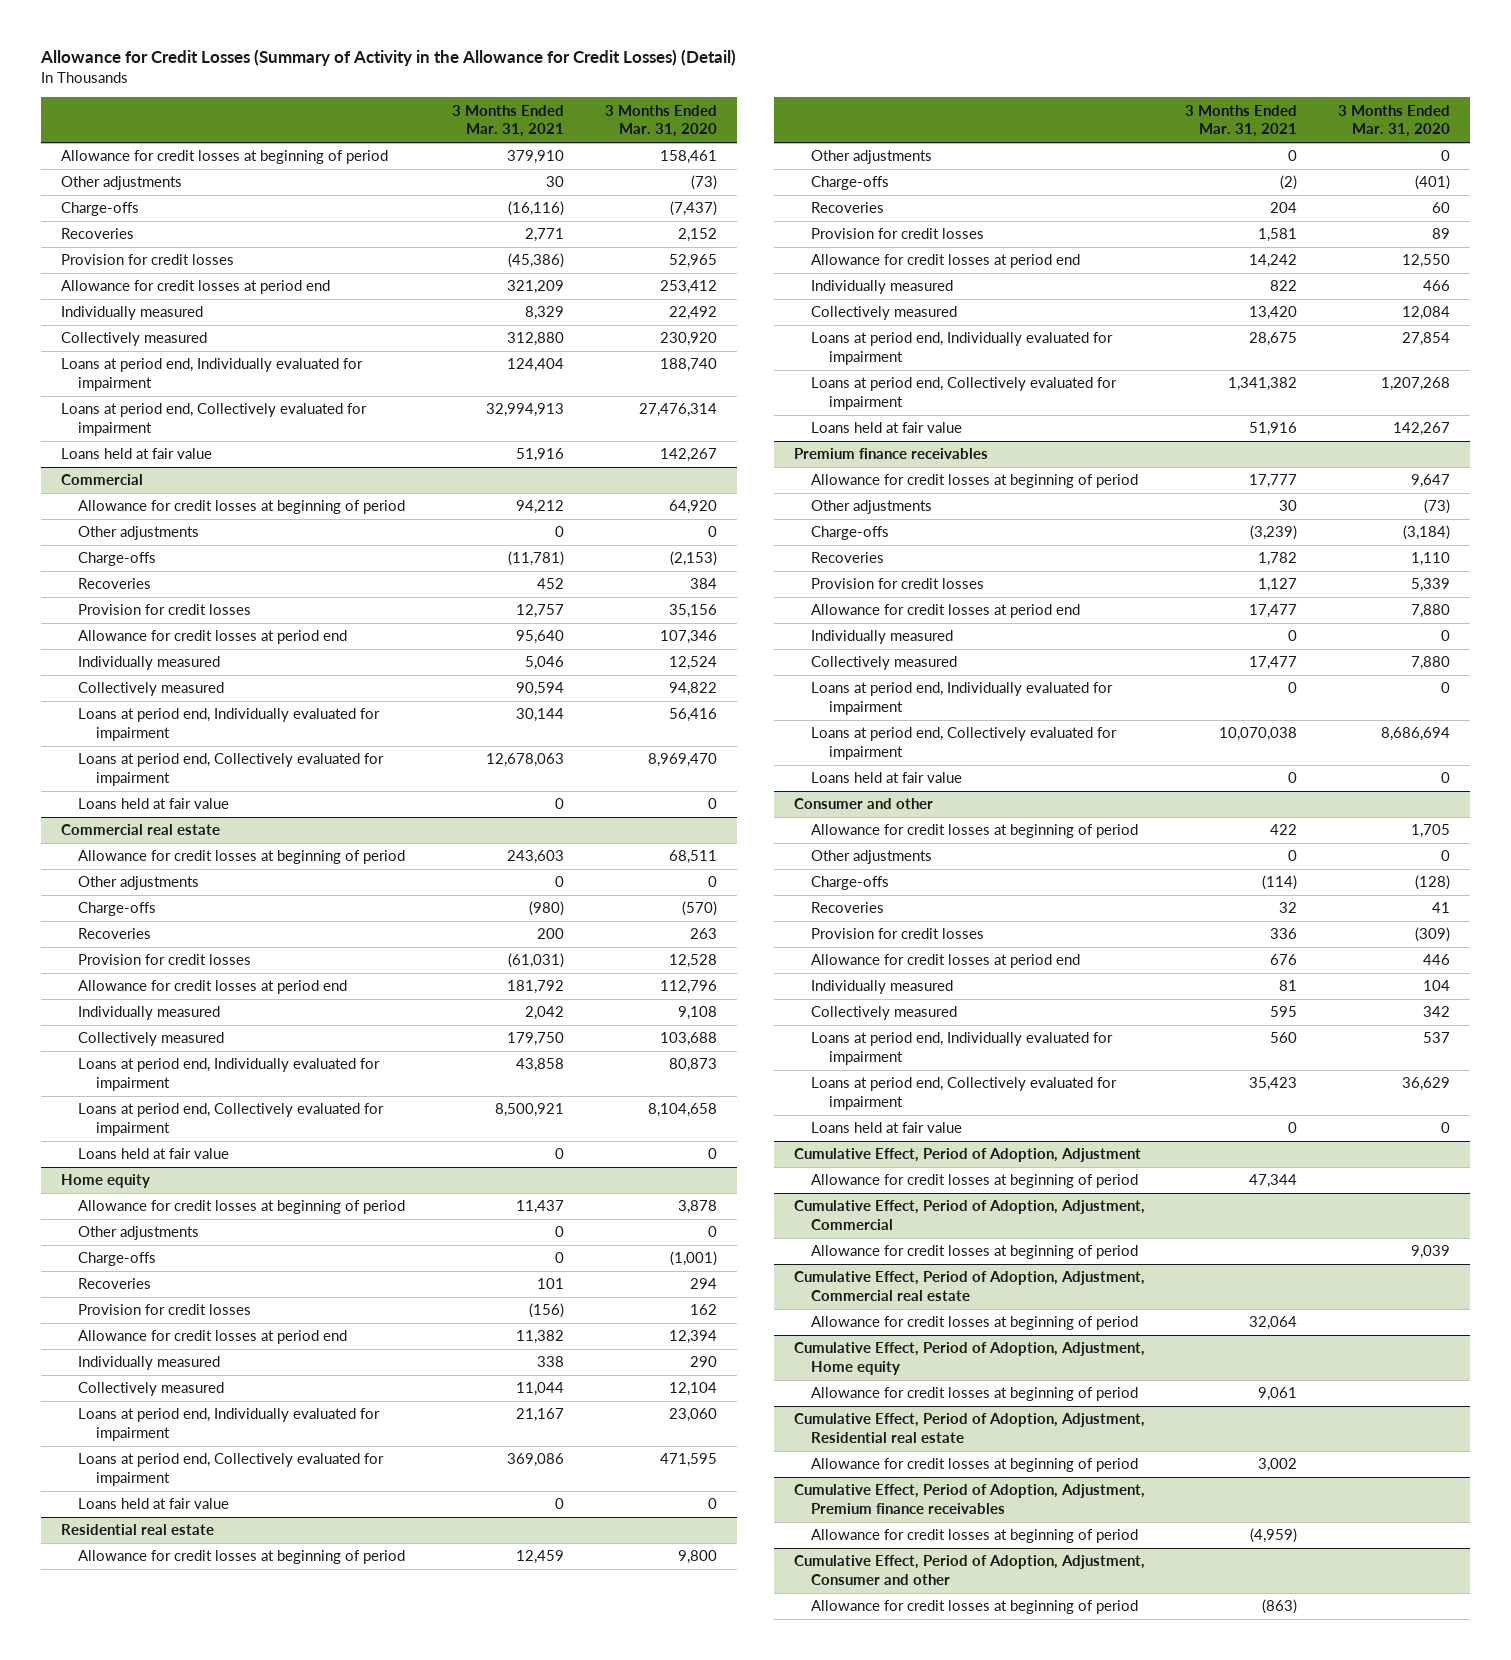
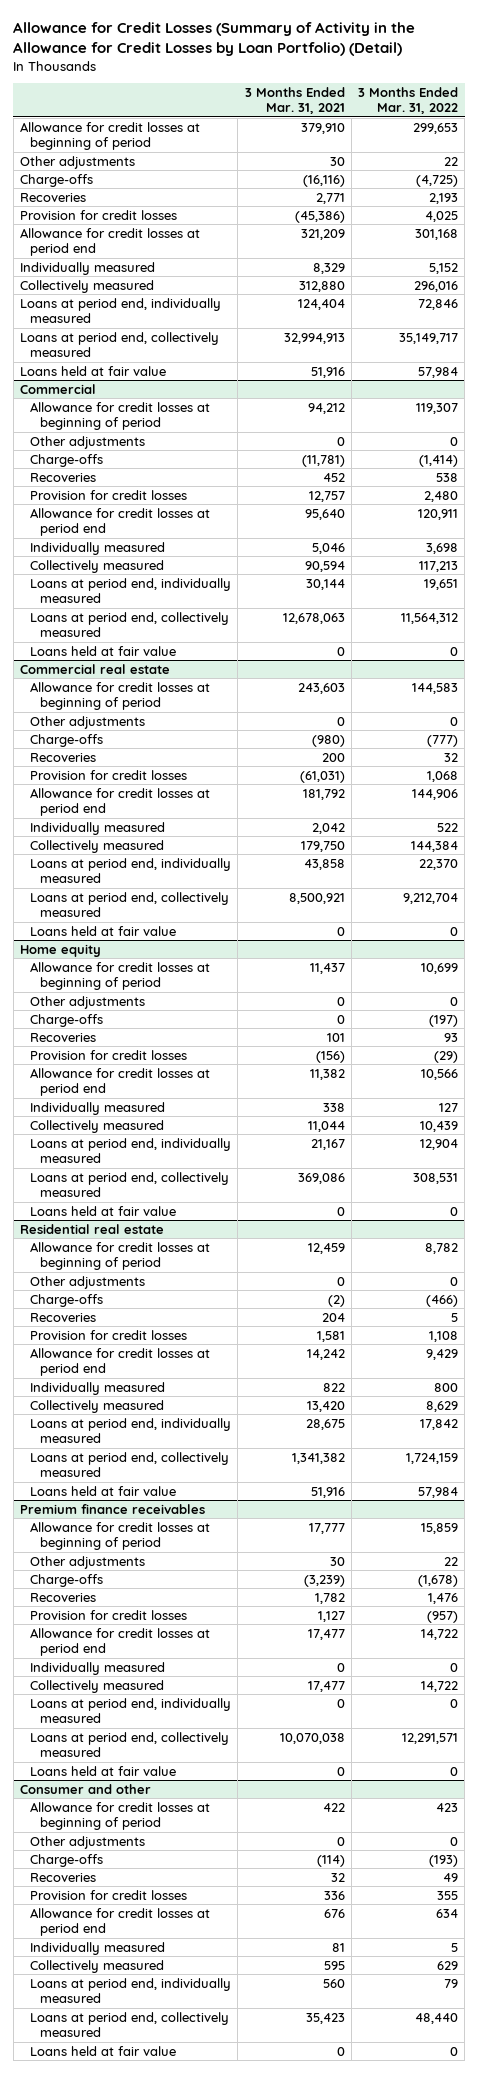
[39,49,736,67] Allowance for Credit Losses (Summary of Activity in the Allowance for Credit Losses) (Detail) -> [13,22,416,57] Allowance for Credit Losses (Summary of Activity in the Allowance for Credit Losses by Loan Portfolio) (Detail)
[604,104,717,138] 3 Months Ended Mar. 31, 2020 -> none
none -> [357,87,458,115] 3 Months Ended Mar. 31, 2022
[60,358,363,392] Loans at period end, Individually evaluated for impairment -> [20,297,222,323] Loans at period end, individually measured
[60,403,367,437] Loans at period end, Collectively evaluated for impairment -> [20,331,220,357] Loans at period end, collectively measured
[78,708,381,742] Loans at period end, Individually evaluated for impairment -> [30,577,232,603] Loans at period end, individually measured
[78,753,385,787] Loans at period end, Collectively evaluated for impairment -> [30,611,230,637] Loans at period end, collectively measured
[78,1058,381,1092] Loans at period end, Individually evaluated for impairment -> [30,857,232,883] Loans at period end, individually measured
[78,1103,385,1137] Loans at period end, Collectively evaluated for impairment -> [30,891,230,917] Loans at period end, collectively measured
[78,1408,381,1442] Loans at period end, Individually evaluated for impairment -> [30,1137,232,1163] Loans at period end, individually measured
[78,1453,385,1487] Loans at period end, Collectively evaluated for impairment -> [30,1171,230,1197] Loans at period end, collectively measured
[811,332,1114,366] Loans at period end, Individually evaluated for impairment -> [30,1417,232,1443] Loans at period end, individually measured
[811,377,1118,411] Loans at period end, Collectively evaluated for impairment -> [30,1451,230,1477] Loans at period end, collectively measured
[811,682,1114,716] Loans at period end, Individually evaluated for impairment -> [30,1697,232,1723] Loans at period end, individually measured
[811,727,1118,761] Loans at period end, Collectively evaluated for impairment -> [30,1731,230,1757] Loans at period end, collectively measured
[811,1032,1114,1066] Loans at period end, Individually evaluated for impairment -> [30,1977,232,2003] Loans at period end, individually measured
[811,1077,1118,1111] Loans at period end, Collectively evaluated for impairment -> [30,2011,230,2037] Loans at period end, collectively measured
[793,1148,1141,1163] Cumulative Effect, Period of Adoption, Adjustment -> none
[811,1174,1139,1189] Allowance for credit losses at beginning of period -> none
[793,1200,1145,1231] Cumulative Effect, Period of Adoption, Adjustment, Commercial -> none
[811,1245,1139,1260] Allowance for credit losses at beginning of period -> none
[793,1271,1145,1302] Cumulative Effect, Period of Adoption, Adjustment, Commercial real estate -> none
[811,1316,1139,1331] Allowance for credit losses at beginning of period -> none
[793,1342,1145,1376] Cumulative Effect, Period of Adoption, Adjustment, Home equity -> none
[811,1387,1139,1402] Allowance for credit losses at beginning of period -> none
[793,1413,1145,1444] Cumulative Effect, Period of Adoption, Adjustment, Residential real estate -> none
[811,1458,1139,1473] Allowance for credit losses at beginning of period -> none
[793,1484,1145,1515] Cumulative Effect, Period of Adoption, Adjustment, Premium finance receivables -> none
[811,1529,1139,1544] Allowance for credit losses at beginning of period -> none
[793,1555,1145,1586] Cumulative Effect, Period of Adoption, Adjustment, Consumer and other -> none
[811,1600,1139,1615] Allowance for credit losses at beginning of period -> none

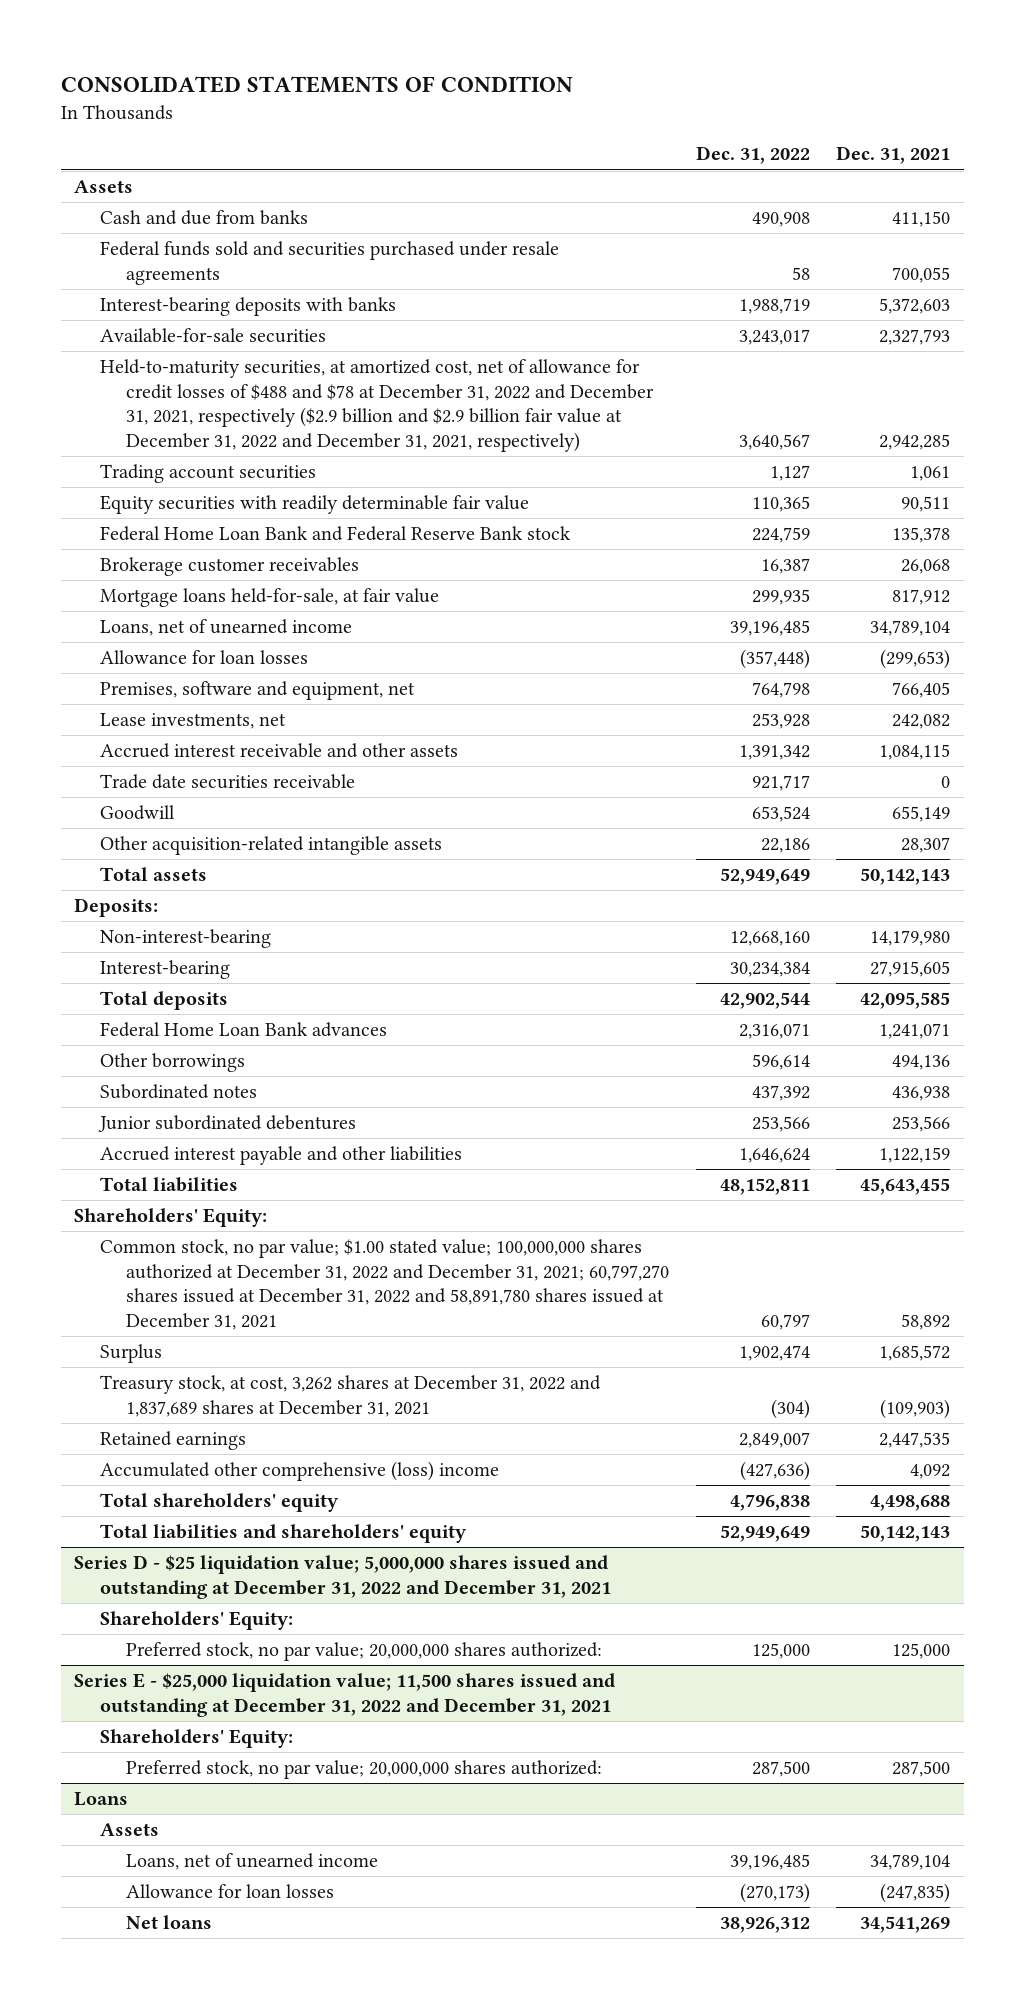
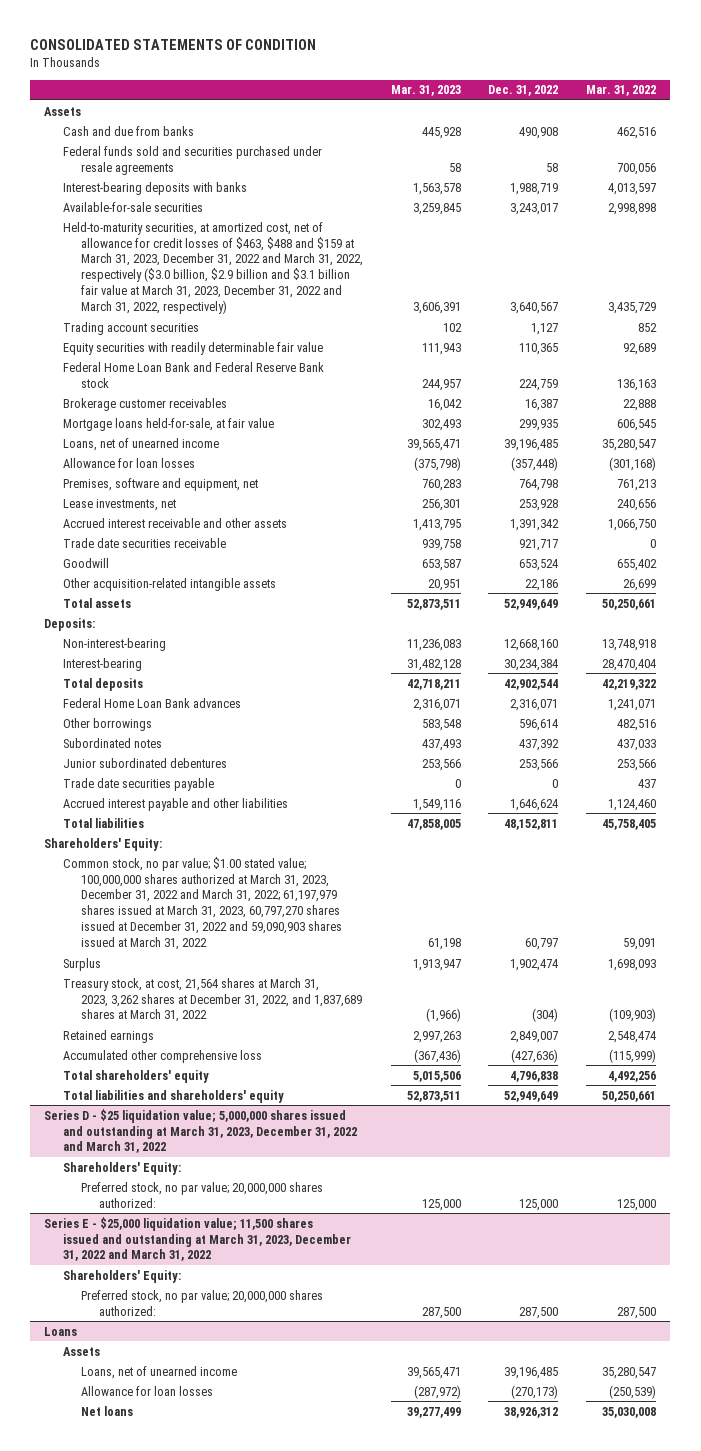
[836,146,951,165] Dec. 31, 2021 -> none
none -> [390,85,461,97] Mar. 31, 2023
none -> [586,85,657,97] Mar. 31, 2022
[100,359,655,452] Held-to-maturity securities, at amortized cost, net of allowance for credit losses of $488 and $78 at December 31, 2022 and December 31, 2021, respectively ($2.9 billion and $2.9 billion fair value at December 31, 2022 and December 31, 2021, respectively) -> [62,221,364,314] Held-to-maturity securities, at amortized cost, net of allowance for credit losses of $463, $488 and $159 at March 31, 2023, December 31, 2022 and March 31, 2022, respectively ($3.0 billion, $2.9 billion and $3.1 billion fair value at March 31, 2023, December 31, 2022 and March 31, 2022, respectively)
none -> [62,777,214,791] Trade date securities payable
[100,1239,670,1330] Common stock, no par value; $1.00 stated value; 100,000,000 shares authorized at December 31, 2022 and December 31, 2021; 60,797,270 shares issued at December 31, 2022 and 58,891,780 shares issued at December 31, 2021 -> [62,856,343,950] Common stock, no par value; $1.00 stated value; 100,000,000 shares authorized at March 31, 2023, December 31, 2022 and March 31, 2022; 61,197,979 shares issued at March 31, 2023, 60,797,270 shares issued at December 31, 2022 and 59,090,903 shares issued at March 31, 2022
[100,1375,602,1417] Treasury stock, at cost, 3,262 shares at December 31, 2022 and 1,837,689 shares at December 31, 2021 -> [62,977,363,1023] Treasury stock, at cost, 21,564 shares at March 31, 2023, 3,262 shares at December 31, 2022, and 1,837,689 shares at March 31, 2022
[100,1461,500,1482] Accumulated other comprehensive (loss) income -> [62,1049,262,1063] Accumulated other comprehensive loss
[74,1555,612,1599] Series D - $25 liquidation value; 5,000,000 shares issued and outstanding at December 31, 2022 and December 31, 2021 -> [44,1108,357,1154] Series D - $25 liquidation value; 5,000,000 shares issued and outstanding at March 31, 2023, December 31, 2022 and March 31, 2022
[74,1673,616,1717] Series E - $25,000 liquidation value; 11,500 shares issued and outstanding at December 31, 2022 and December 31, 2021 -> [44,1216,351,1262] Series E - $25,000 liquidation value; 11,500 shares issued and outstanding at March 31, 2023, December 31, 2022 and March 31, 2022

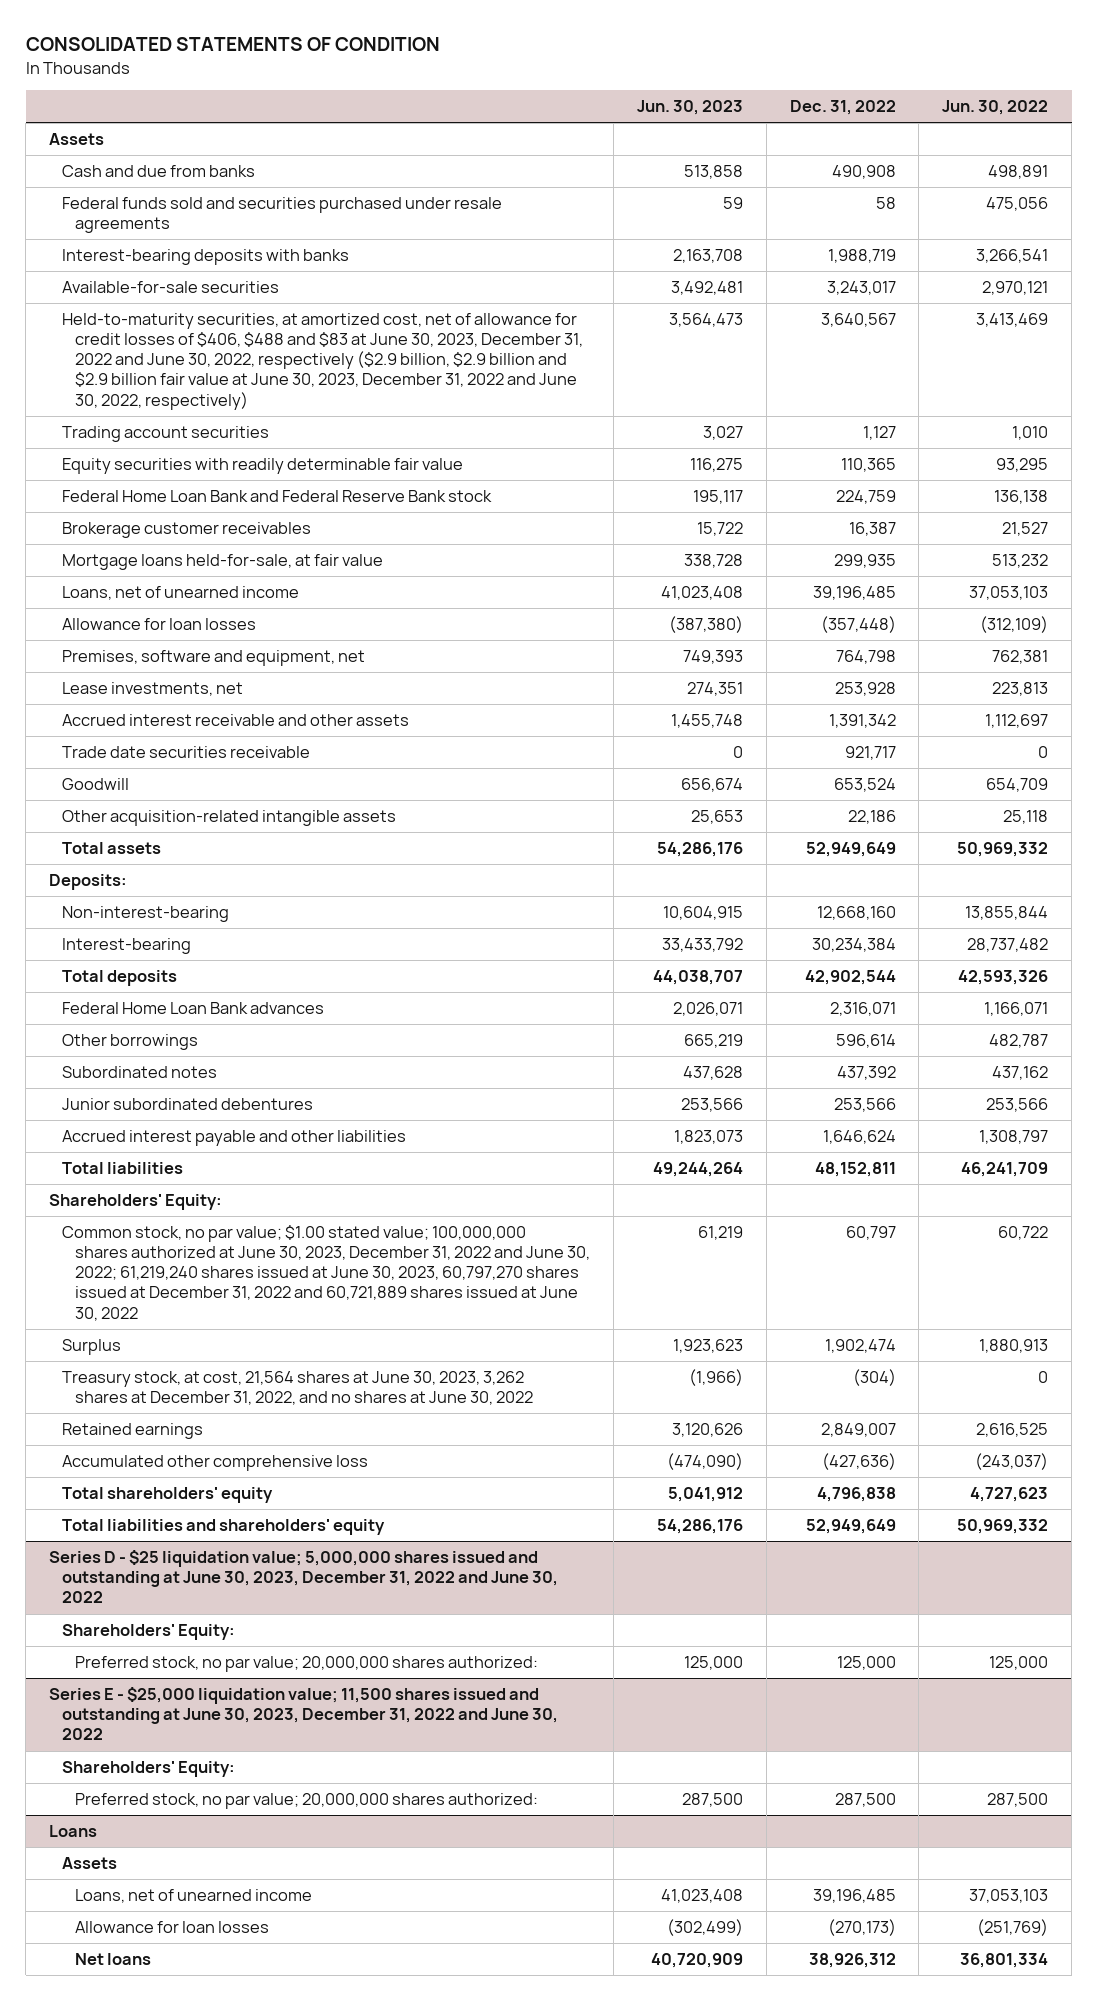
[390,85,461,97] Mar. 31, 2023 -> none
[586,85,657,97] Mar. 31, 2022 -> none
none -> [636,100,743,116] Jun. 30, 2023
none -> [942,100,1049,116] Jun. 30, 2022
[62,221,364,314] Held-to-maturity securities, at amortized cost, net of allowance for credit losses of $463, $488 and $159 at March 31, 2023, December 31, 2022 and March 31, 2022, respectively ($3.0 billion, $2.9 billion and $3.1 billion fair value at March 31, 2023, December 31, 2022 and March 31, 2022, respectively) -> [62,313,584,410] Held-to-maturity securities, at amortized cost, net of allowance for credit losses of $406, $488 and $83 at June 30, 2023, December 31, 2022 and June 30, 2022, respectively ($2.9 billion, $2.9 billion and $2.9 billion fair value at June 30, 2023, December 31, 2022 and June 30, 2022, respectively)
[62,777,214,791] Trade date securities payable -> none
[62,856,343,950] Common stock, no par value; $1.00 stated value; 100,000,000 shares authorized at March 31, 2023, December 31, 2022 and March 31, 2022; 61,197,979 shares issued at March 31, 2023, 60,797,270 shares issued at December 31, 2022 and 59,090,903 shares issued at March 31, 2022 -> [62,1225,591,1321] Common stock, no par value; $1.00 stated value; 100,000,000 shares authorized at June 30, 2023, December 31, 2022 and June 30, 2022; 61,219,240 shares issued at June 30, 2023, 60,797,270 shares issued at December 31, 2022 and 60,721,889 shares issued at June 30, 2022
[62,977,363,1023] Treasury stock, at cost, 21,564 shares at March 31, 2023, 3,262 shares at December 31, 2022, and 1,837,689 shares at March 31, 2022 -> [62,1371,534,1406] Treasury stock, at cost, 21,564 shares at June 30, 2023, 3,262 shares at December 31, 2022, and no shares at June 30, 2022
[44,1108,357,1154] Series D - $25 liquidation value; 5,000,000 shares issued and outstanding at March 31, 2023, December 31, 2022 and March 31, 2022 -> [49,1550,559,1604] Series D - $25 liquidation value; 5,000,000 shares issued and outstanding at June 30, 2023, December 31, 2022 and June 30, 2022
[44,1216,351,1262] Series E - $25,000 liquidation value; 11,500 shares issued and outstanding at March 31, 2023, December 31, 2022 and March 31, 2022 -> [49,1687,559,1741] Series E - $25,000 liquidation value; 11,500 shares issued and outstanding at June 30, 2023, December 31, 2022 and June 30, 2022

